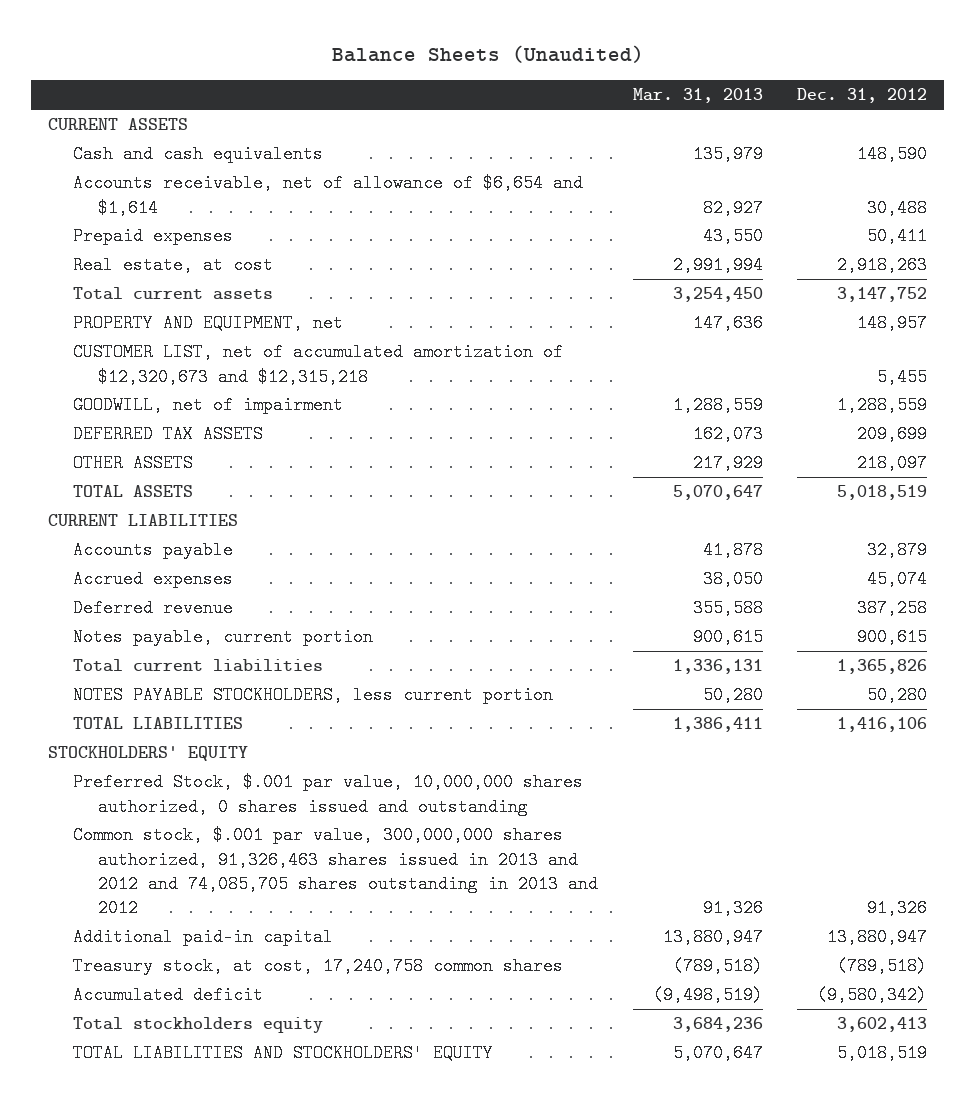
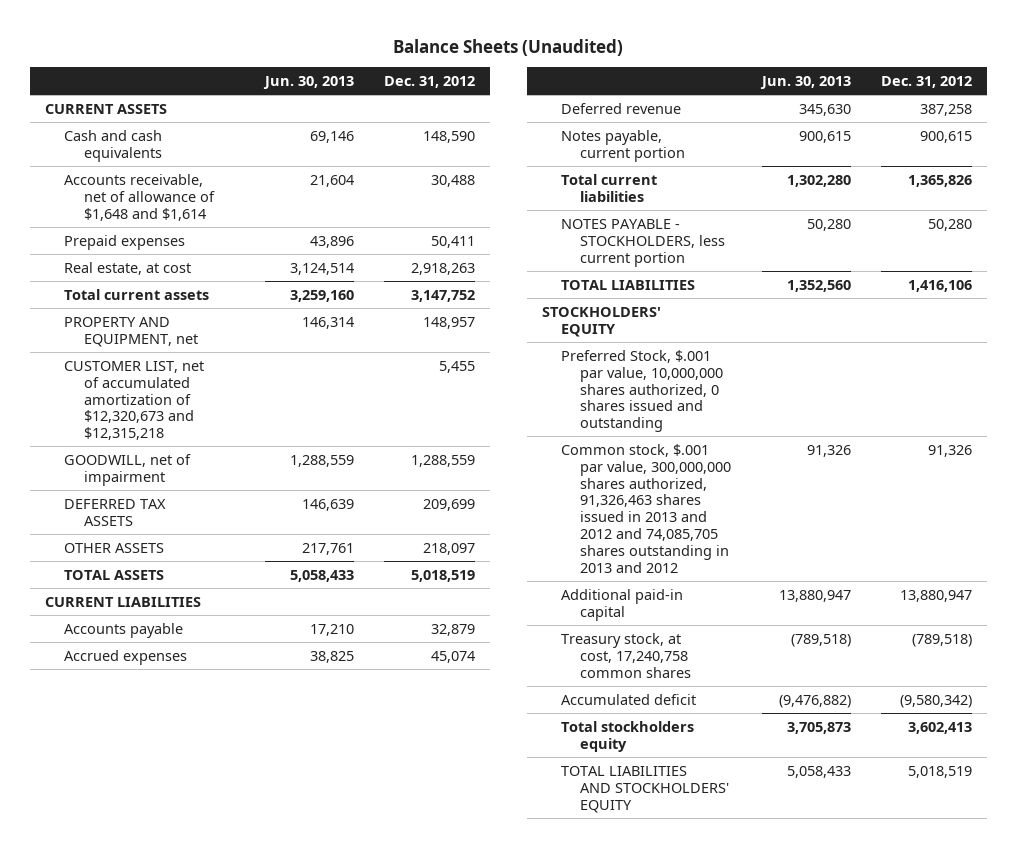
[632,88,763,104] Mar. 31, 2013 -> none
none -> [262,76,354,90] Jun. 30, 2013
[73,174,584,217] Accounts receivable, net of allowance of $6,654 and $1,614 -> [64,173,215,221] Accounts receivable, net of allowance of $1,648 and $1,614
[73,686,554,705] NOTES PAYABLE STOCKHOLDERS, less current portion -> [561,218,726,267] NOTES PAYABLE - STOCKHOLDERS, less current portion

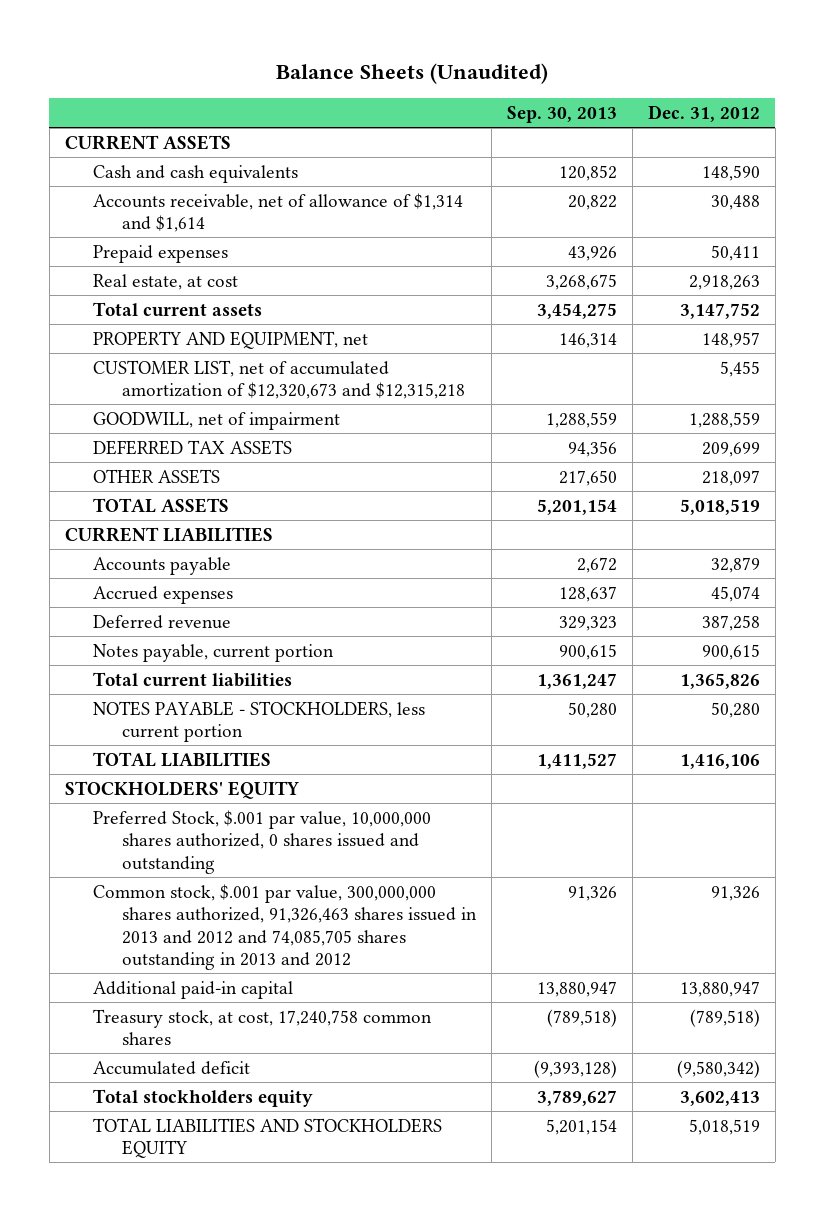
[262,76,354,90] Jun. 30, 2013 -> none
none -> [506,105,617,123] Sep. 30, 2013
[64,173,215,221] Accounts receivable, net of allowance of $1,648 and $1,614 -> [93,192,464,233] Accounts receivable, net of allowance of $1,314 and $1,614
[561,765,730,813] TOTAL LIABILITIES AND STOCKHOLDERS' EQUITY -> [93,1117,443,1159] TOTAL LIABILITIES AND STOCKHOLDERS EQUITY

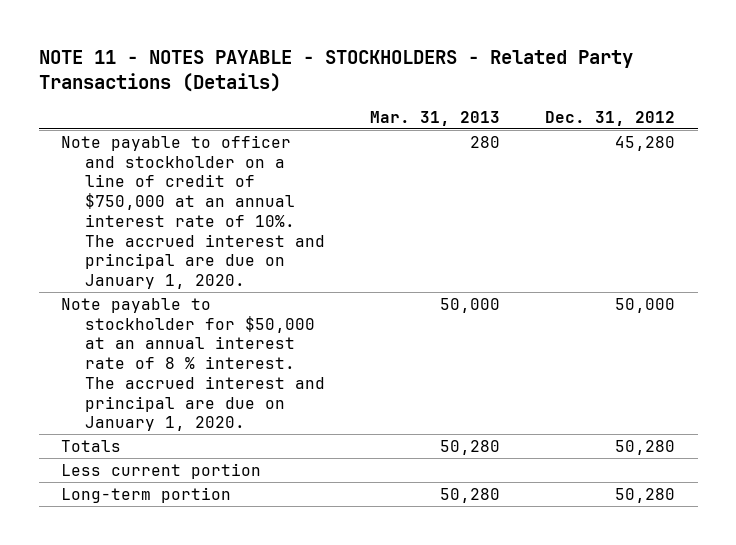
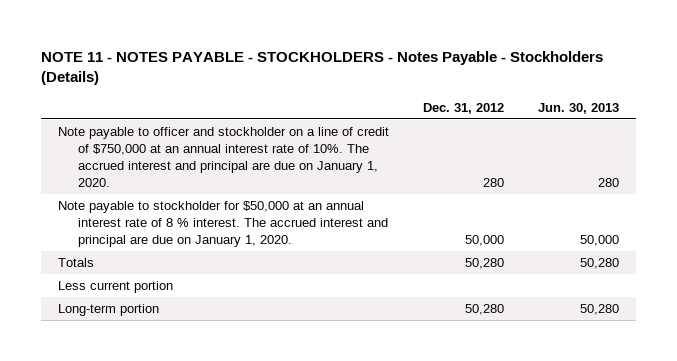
[38,49,633,92] NOTE 11 - NOTES PAYABLE - STOCKHOLDERS - Related Party Transactions (Details) -> [41,50,604,86] NOTE 11 - NOTES PAYABLE - STOCKHOLDERS - Notes Payable - Stockholders (Details)
[369,110,500,126] Mar. 31, 2013 -> none
none -> [537,102,619,114] Jun. 30, 2013
[615,135,676,151] 45,280 -> [482,178,504,188] 280

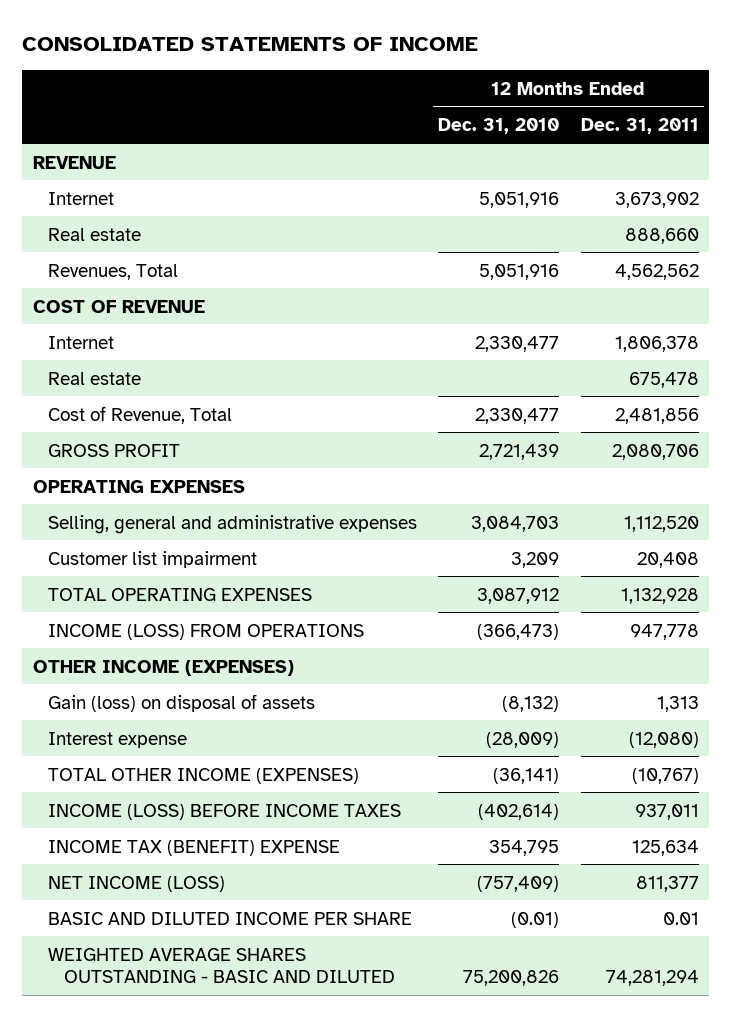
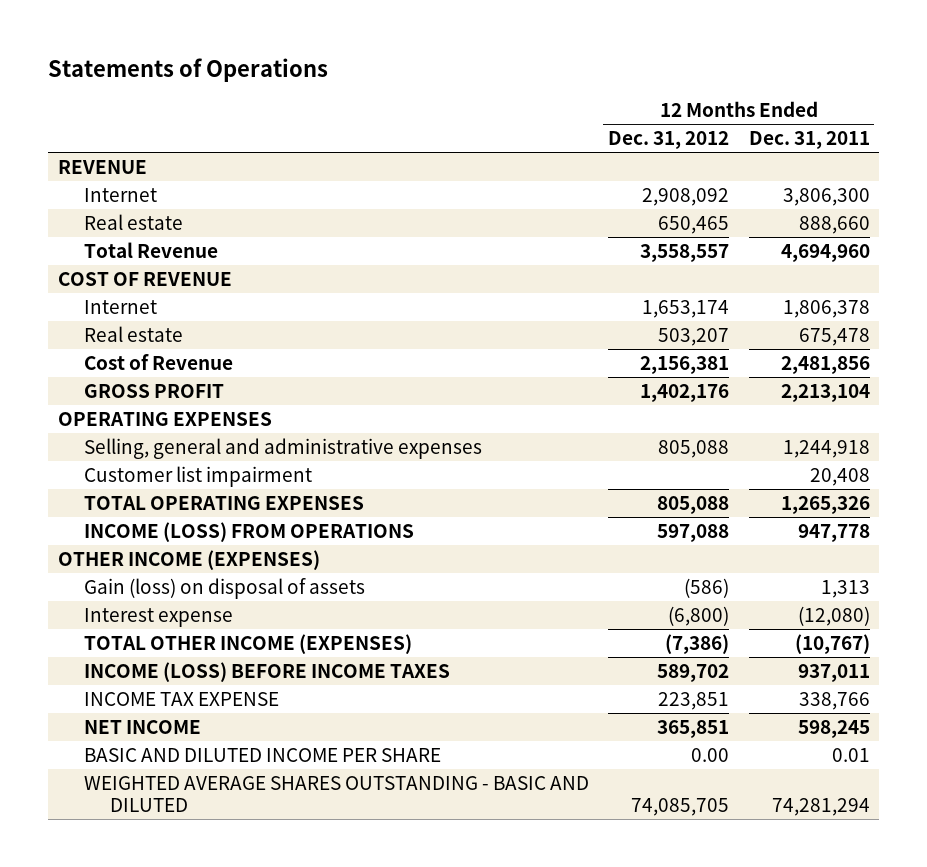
[22,37,479,52] CONSOLIDATED STATEMENTS OF INCOME -> [47,58,328,83] Statements of Operations
[438,118,560,135] Dec. 31, 2010 -> none
none -> [608,131,730,150] Dec. 31, 2012
[614,191,699,208] 3,673,902 -> [782,187,870,206] 3,806,300
[48,263,179,280] Revenues, Total -> [83,241,218,258] Total Revenue
[614,263,699,280] 4,562,562 -> [780,243,870,262] 4,694,960
[48,405,233,424] Cost of Revenue, Total -> [83,353,233,370] Cost of Revenue
[611,443,699,460] 2,080,706 -> [780,383,870,402] 2,213,104
[623,515,699,532] 1,112,520 -> [782,439,870,458] 1,244,918
[620,587,699,604] 1,132,928 -> [780,495,870,514] 1,265,326
[48,839,341,856] INCOME TAX (BENEFIT) EXPENSE -> [83,691,279,706] INCOME TAX EXPENSE
[631,839,699,856] 125,634 -> [798,691,870,710] 338,766
[48,875,226,892] NET INCOME (LOSS) -> [83,719,201,734] NET INCOME
[635,875,699,892] 811,377 -> [797,719,870,738] 598,245

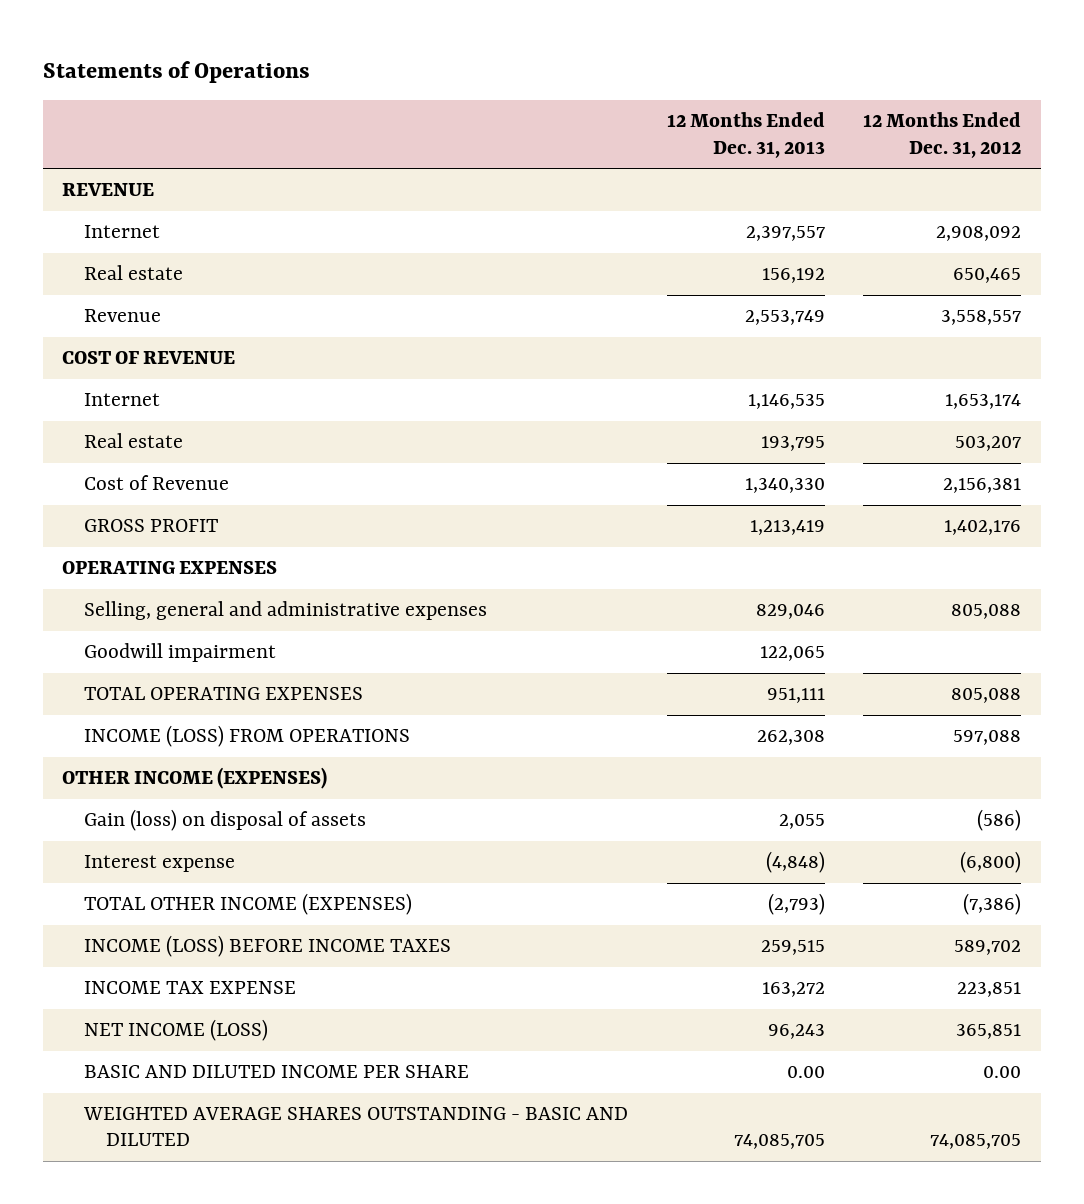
[748,131,870,150] Dec. 31, 2011 -> none
none -> [666,112,825,158] 12 Months Ended Dec. 31, 2013
[83,241,218,258] Total Revenue -> [84,309,162,323] Revenue
[83,465,312,487] Customer list impairment -> none
none -> [84,643,277,663] Goodwill impairment
[83,719,201,734] NET INCOME -> [84,1019,269,1042] NET INCOME (LOSS)

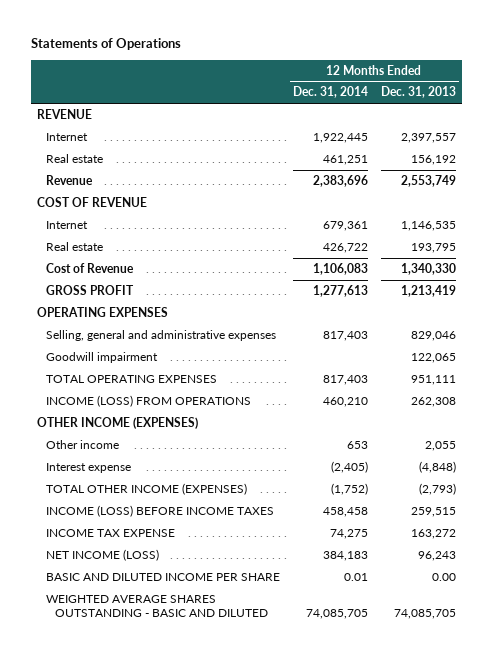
[863,112,1022,158] 12 Months Ended Dec. 31, 2012 -> none
none -> [293,86,369,99] Dec. 31, 2014
[84,809,367,832] Gain (loss) on disposal of assets -> [46,439,120,449] Other income

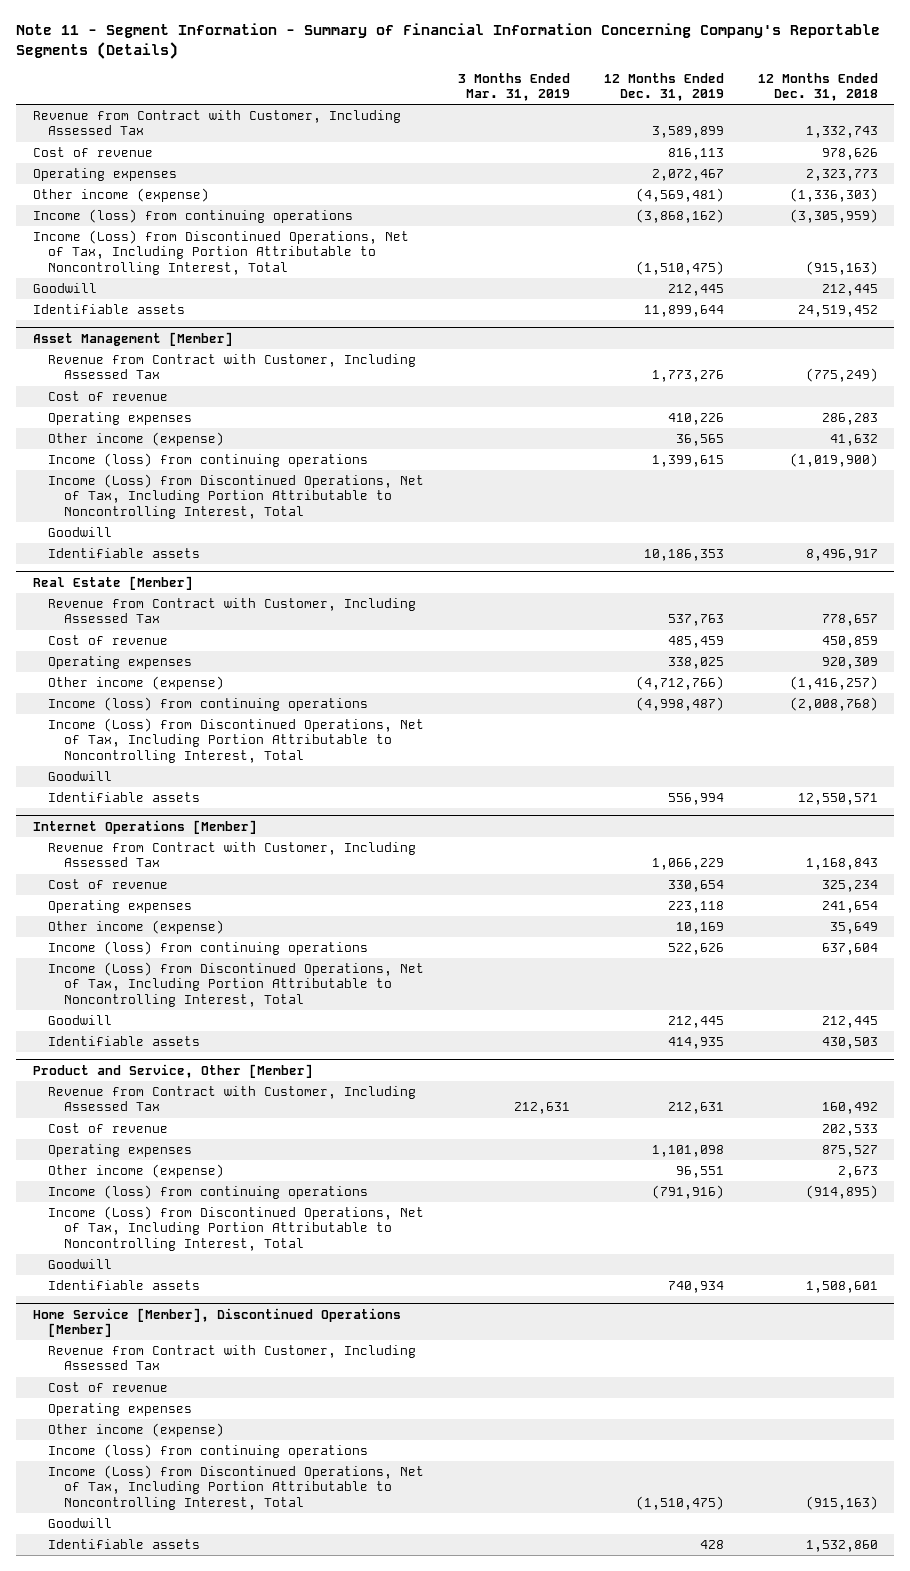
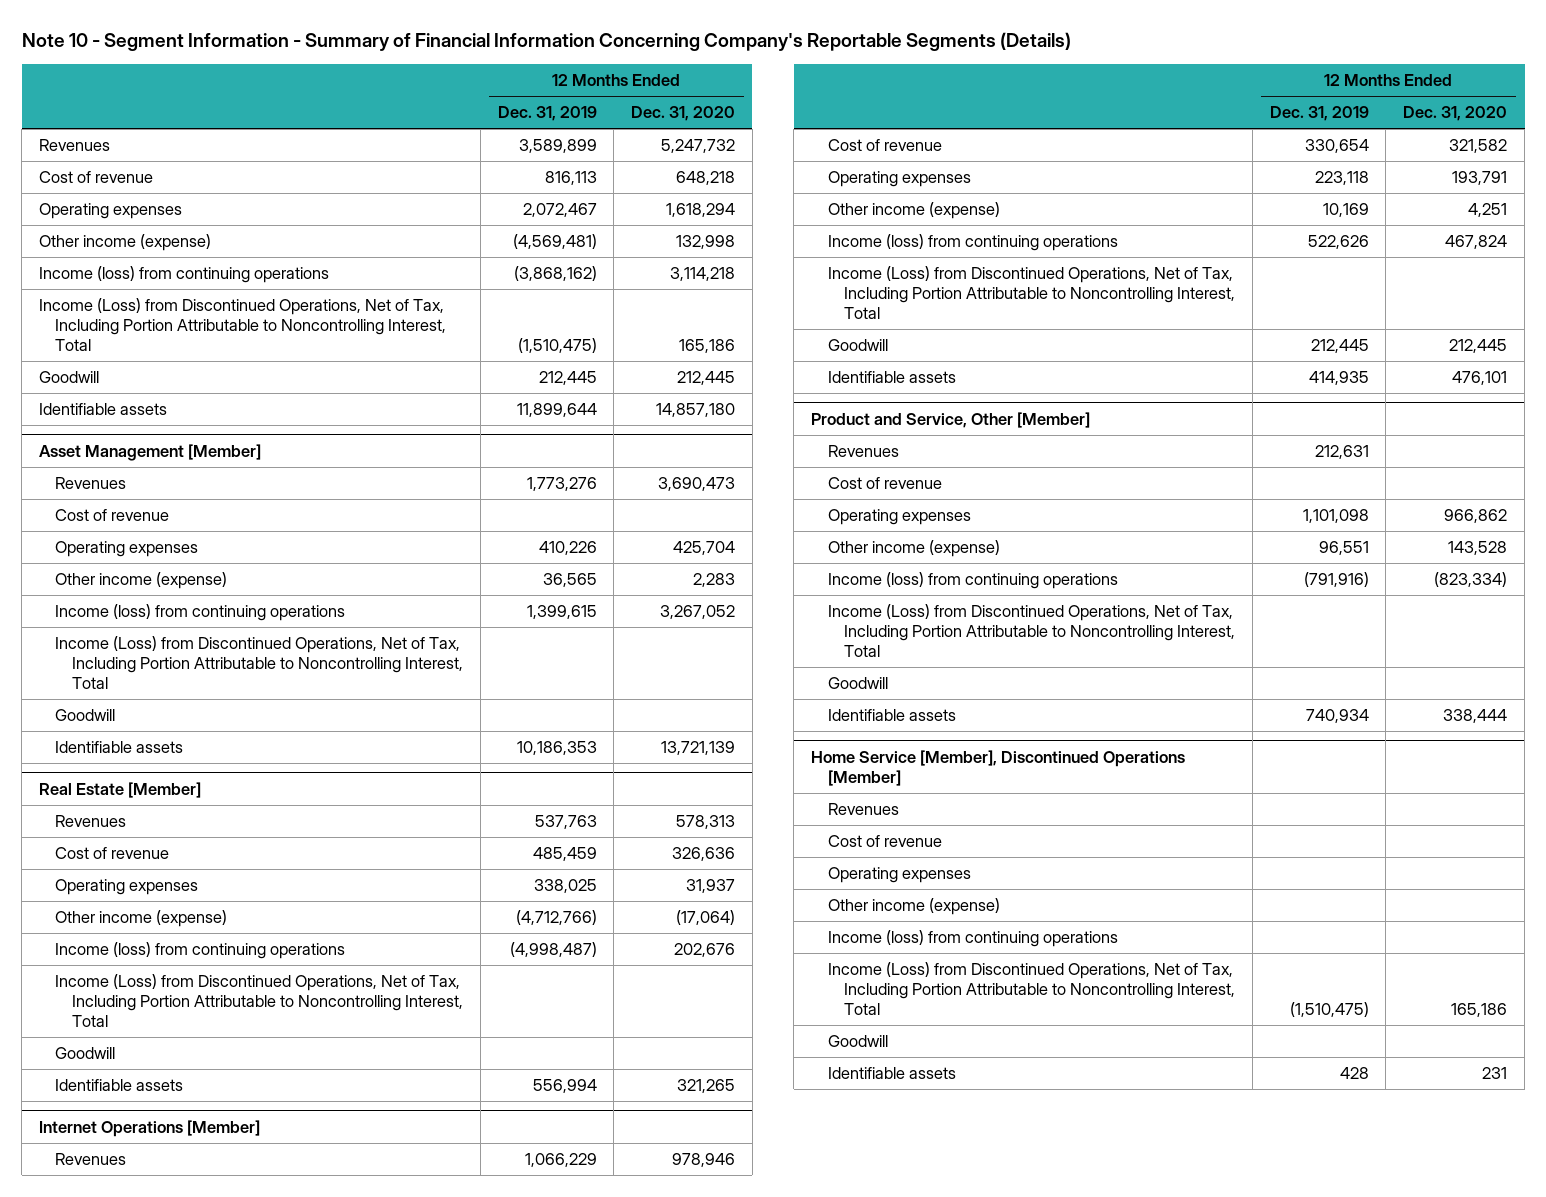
[15,23,880,59] Note 11 - Segment Information - Summary of Financial Information Concerning Company's Reportable Segments (Details) -> [21,32,1071,52] Note 10 - Segment Information - Summary of Financial Information Concerning Company's Reportable Segments (Details)
[458,72,571,101] 3 Months Ended Mar. 31, 2019 -> none
[757,72,878,101] 12 Months Ended Dec. 31, 2018 -> none
none -> [631,106,736,122] Dec. 31, 2020
[32,110,401,136] Revenue from Contract with Customer, Including Assessed Tax -> [38,139,110,152] Revenues
[48,354,417,380] Revenue from Contract with Customer, Including Assessed Tax -> [55,477,127,490] Revenues
[48,598,417,624] Revenue from Contract with Customer, Including Assessed Tax -> [55,815,127,828] Revenues
[48,842,417,868] Revenue from Contract with Customer, Including Assessed Tax -> [55,1153,127,1166] Revenues
[48,1086,417,1112] Revenue from Contract with Customer, Including Assessed Tax -> [827,445,899,458] Revenues
[48,1345,417,1371] Revenue from Contract with Customer, Including Assessed Tax -> none
none -> [827,803,899,816] Revenues

